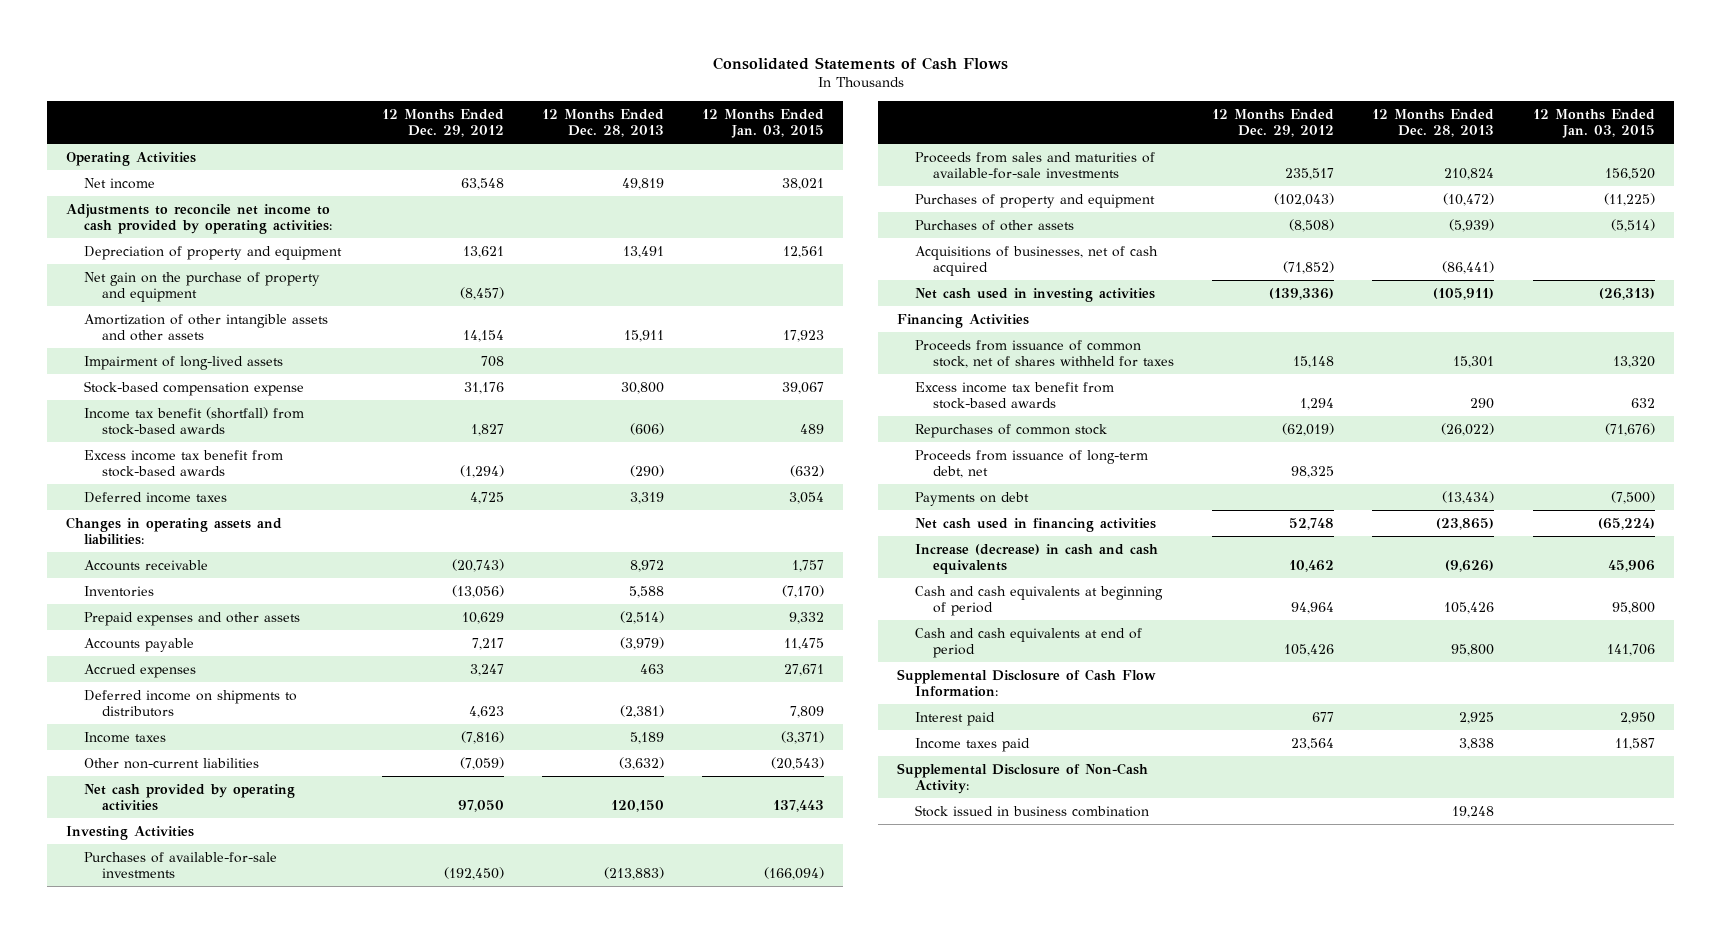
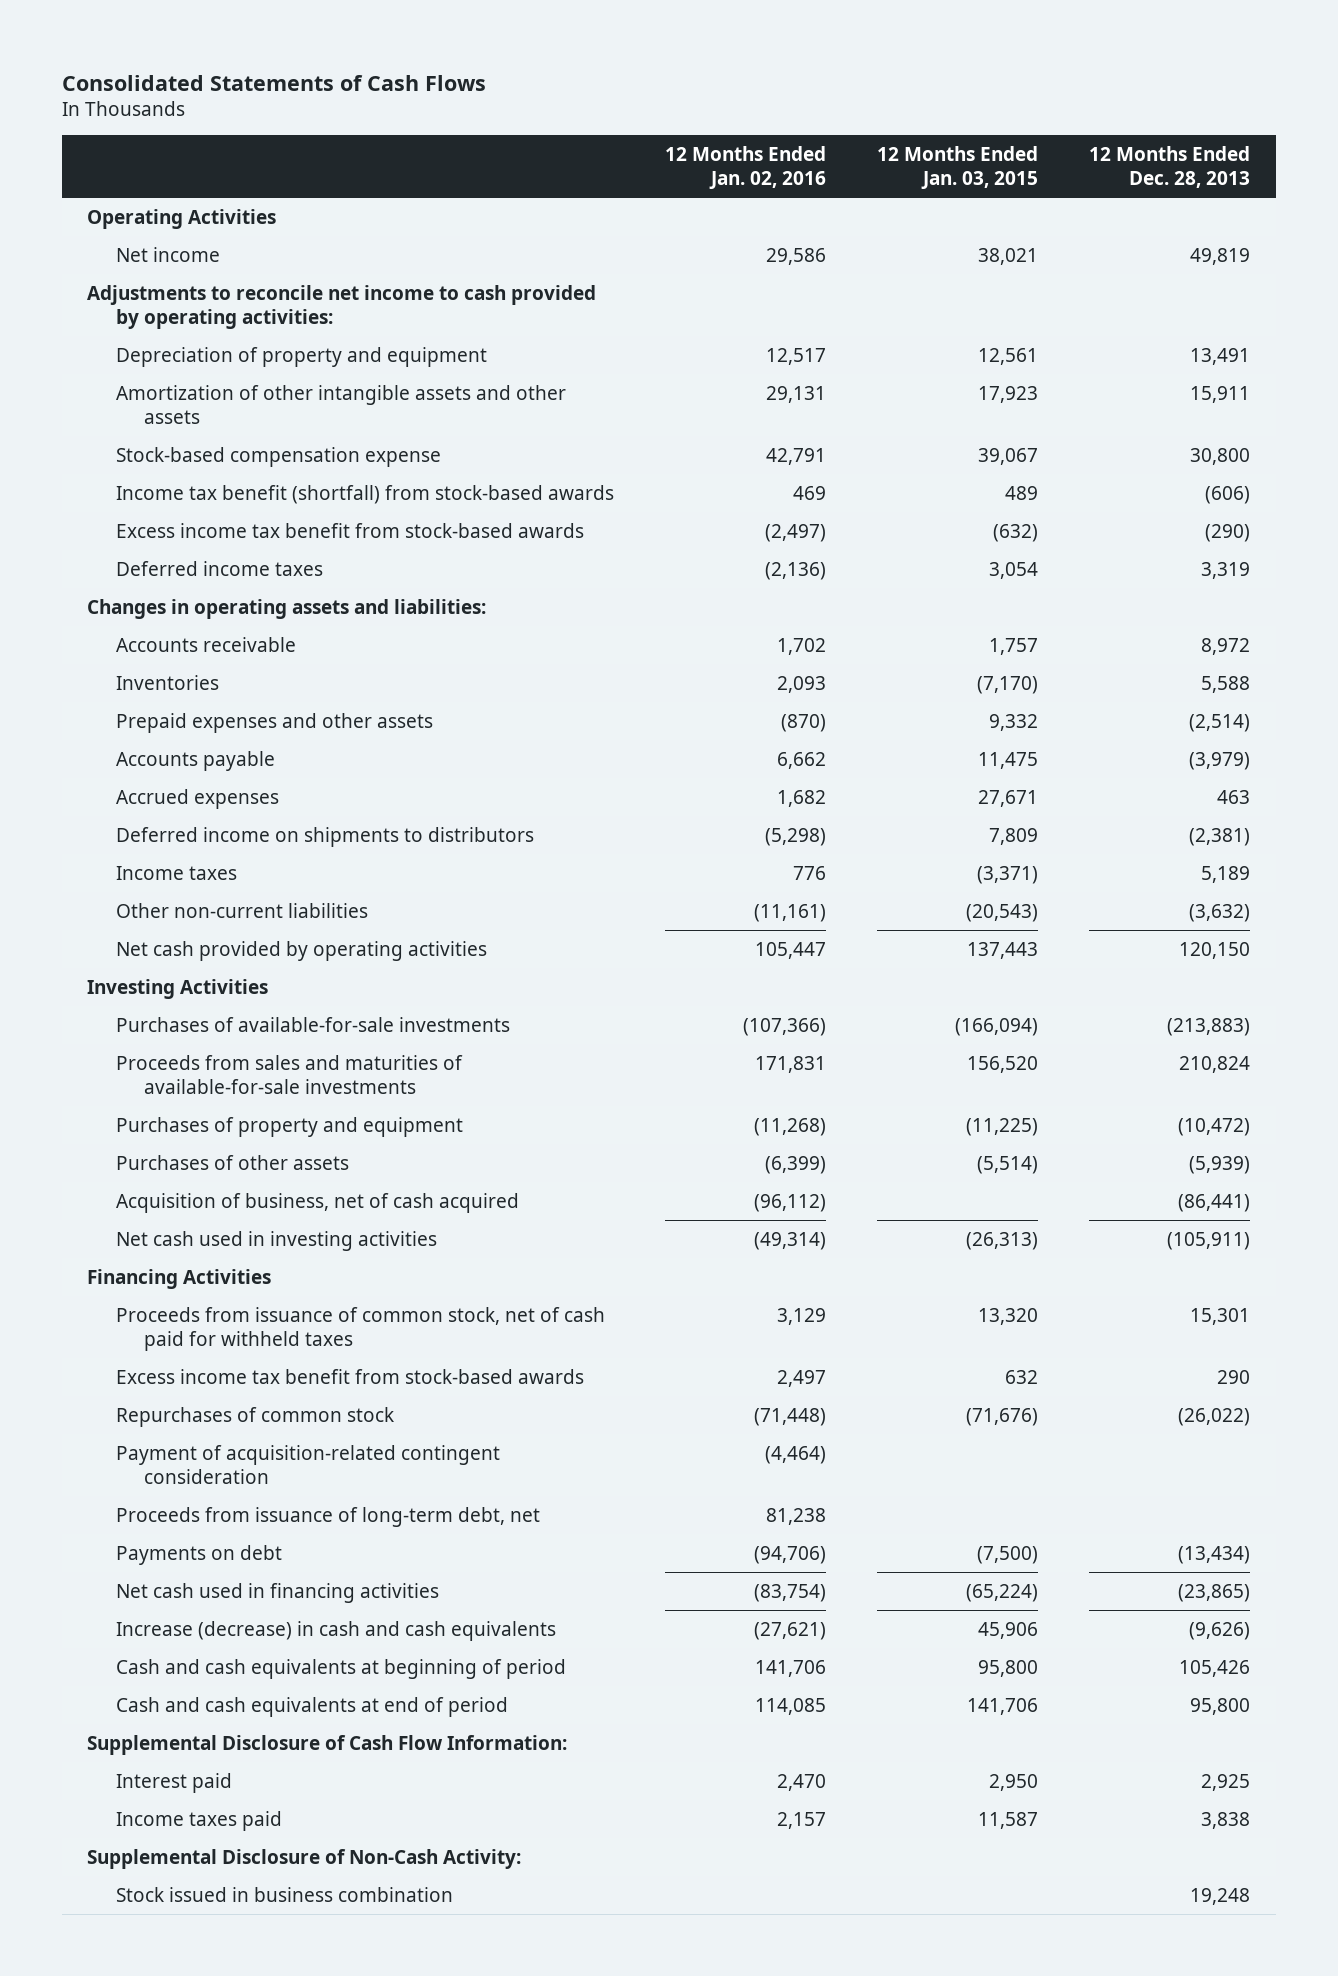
[381,108,504,137] 12 Months Ended Dec. 29, 2012 -> none
none -> [665,146,827,189] 12 Months Ended Jan. 02, 2016
[84,271,321,302] Net gain on the purchase of property and equipment -> none
[84,355,284,370] Impairment of long-lived assets -> none
[914,245,1158,276] Acquisitions of businesses, net of cash acquired -> [115,1192,519,1213] Acquisition of business, net of cash acquired
[914,339,1174,368] Proceeds from issuance of common stock, net of shares withheld for taxes -> [115,1306,605,1351] Proceeds from issuance of common stock, net of cash paid for withheld taxes
none -> [115,1444,500,1484] Payment of acquisition-related contingent consideration

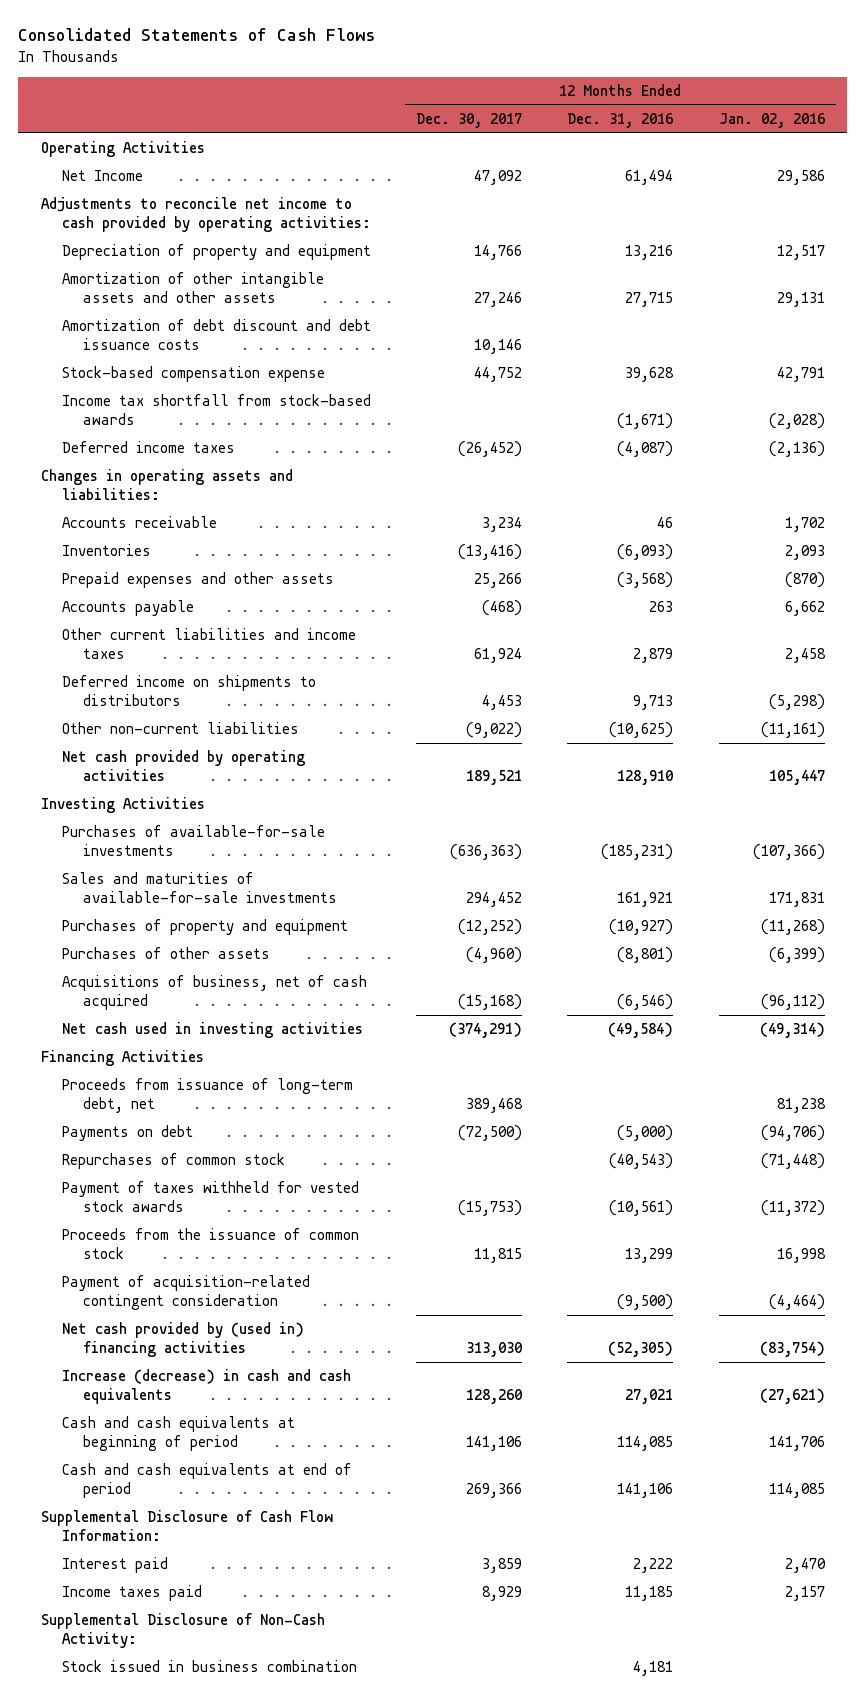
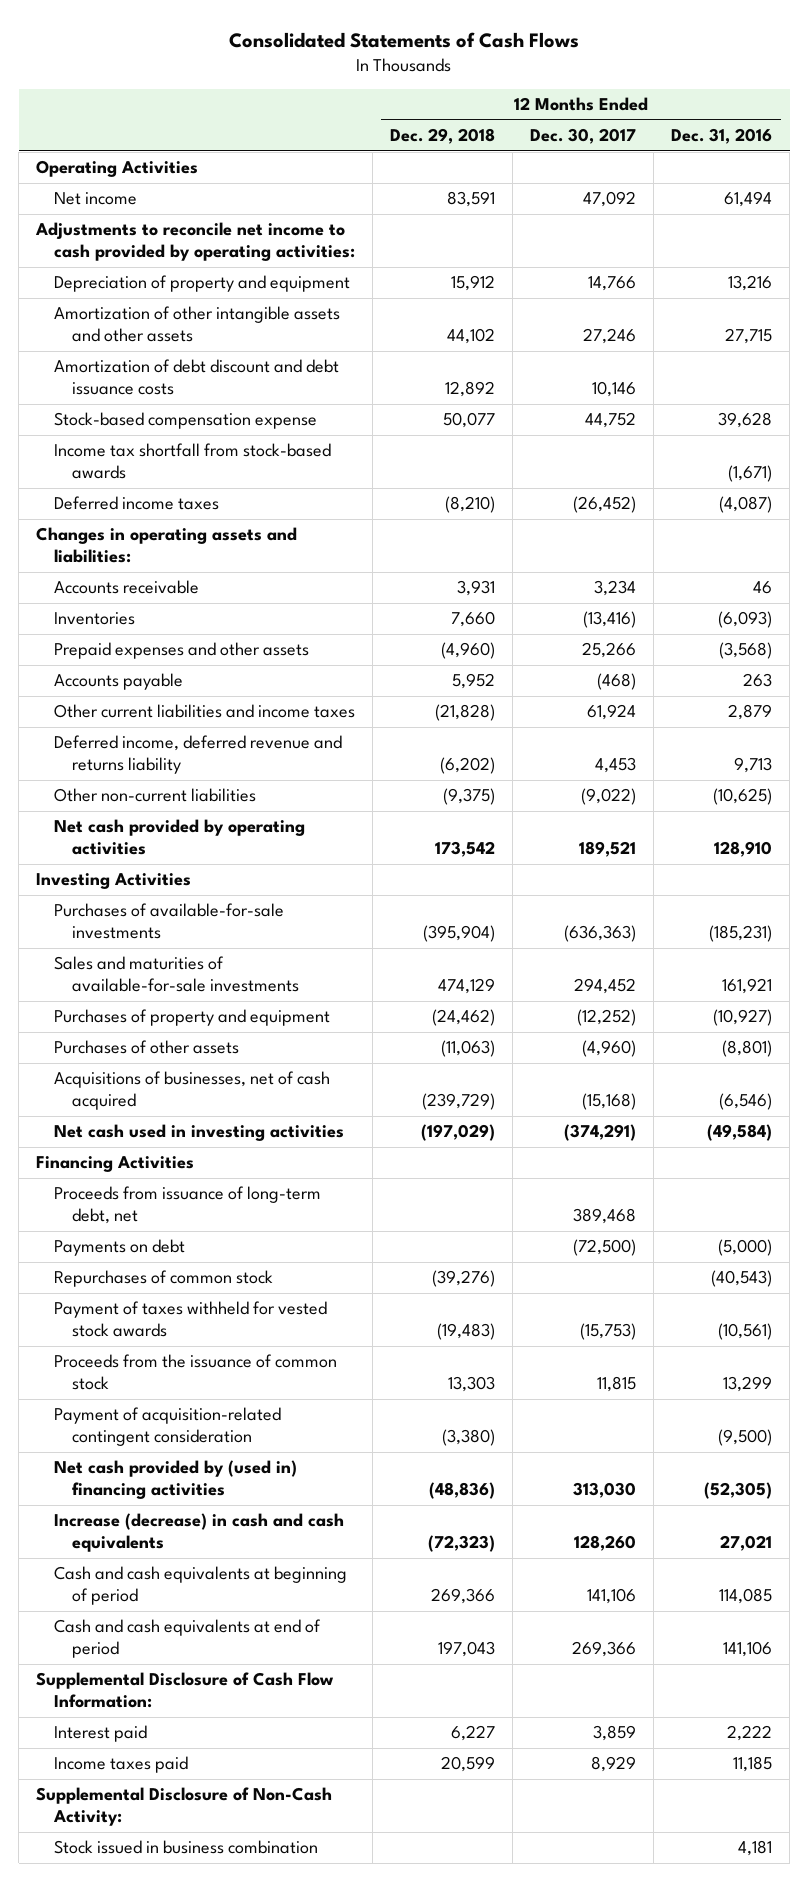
[718,112,825,128] Jan. 02, 2016 -> none
none -> [390,128,496,145] Dec. 29, 2018
[61,170,143,182] Net Income -> [54,192,138,206] Net income
[61,675,316,707] Deferred income on shipments to distributors -> [54,735,343,775] Deferred income, deferred revenue and returns liability
[61,975,367,1011] Acquisitions of business, net of cash acquired -> [54,1071,331,1111] Acquisitions of businesses, net of cash acquired

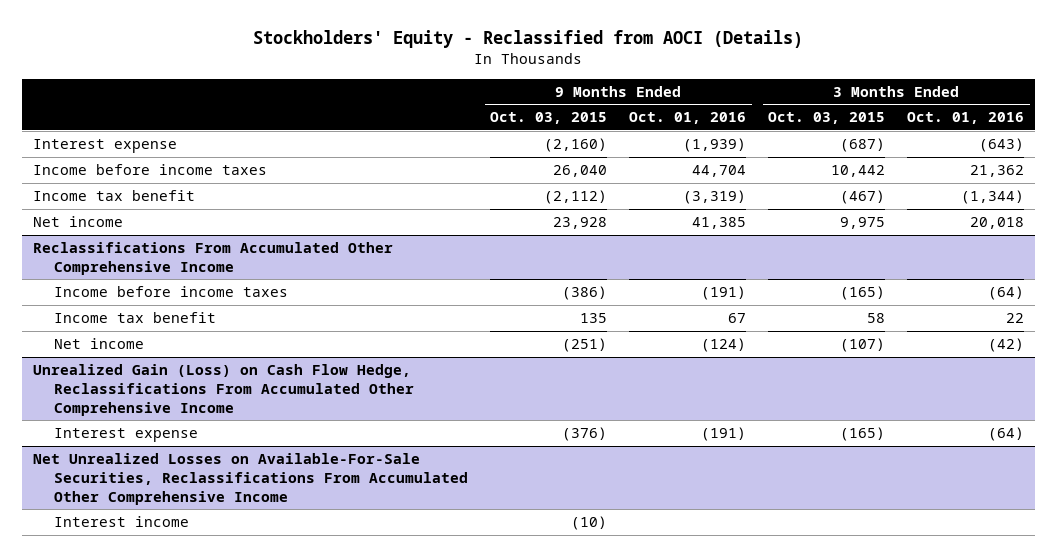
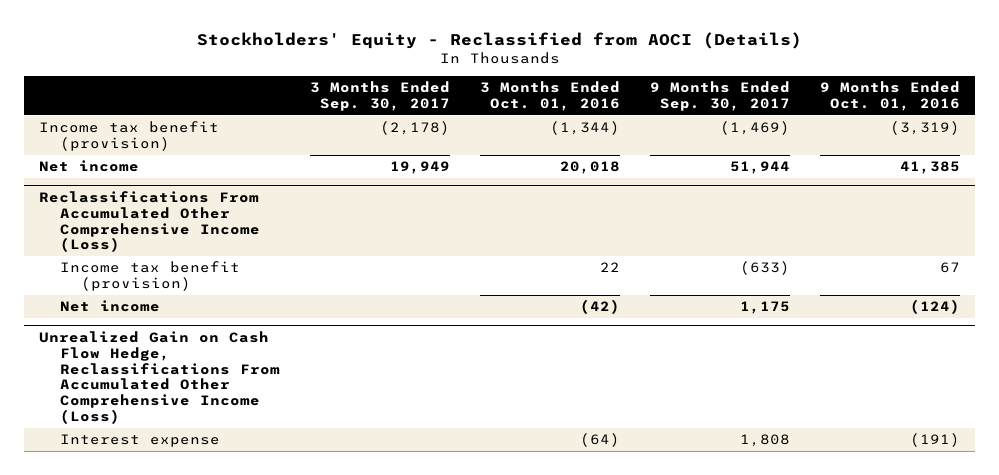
[490,112,608,125] Oct. 03, 2015 -> none
[768,112,886,125] Oct. 03, 2015 -> none
none -> [310,81,451,111] 3 Months Ended Sep. 30, 2017
none -> [650,81,791,111] 9 Months Ended Sep. 30, 2017
[32,139,177,154] Interest expense -> none
[32,164,267,176] Income before income taxes -> none
[32,190,195,202] Income tax benefit -> [39,121,220,151] Income tax benefit (provision)
[54,286,289,298] Income before income taxes -> none
[32,242,393,275] Reclassifications From Accumulated Other Comprehensive Income -> [39,191,261,253] Reclassifications From Accumulated Other Comprehensive Income (Loss)
[54,312,217,324] Income tax benefit -> [60,261,241,291] Income tax benefit (provision)
[32,364,415,416] Unrealized Gain (Loss) on Cash Flow Hedge, Reclassifications From Accumulated Other Comprehensive Income -> [39,331,281,424] Unrealized Gain on Cash Flow Hedge, Reclassifications From Accumulated Other Comprehensive Income (Loss)
[32,453,469,505] Net Unrealized Losses on Available-For-Sale Securities, Reclassifications From Accumulated Other Comprehensive Income -> none
[54,516,190,528] Interest income -> none

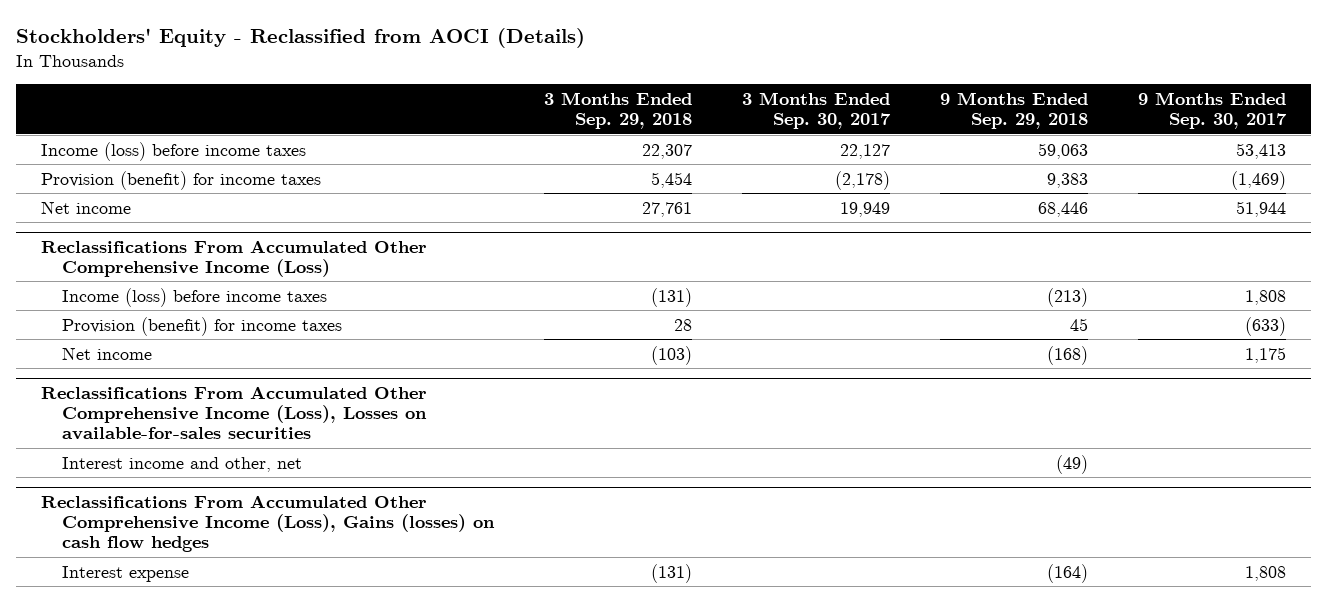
[480,81,621,111] 3 Months Ended Oct. 01, 2016 -> none
[820,81,961,111] 9 Months Ended Oct. 01, 2016 -> none
none -> [543,91,692,130] 3 Months Ended Sep. 29, 2018
none -> [939,91,1088,130] 9 Months Ended Sep. 29, 2018
none -> [40,141,306,161] Income (loss) before income taxes
[39,121,220,151] Income tax benefit (provision) -> [40,170,321,190] Provision (benefit) for income taxes
none -> [61,287,327,307] Income (loss) before income taxes
[60,261,241,291] Income tax benefit (provision) -> [61,316,342,336] Provision (benefit) for income taxes
none -> [40,385,427,441] Reclassifications From Accumulated Other Comprehensive Income (Loss), Losses on available-for-sales securities
none -> [61,456,302,472] Interest income and other, net
[39,331,281,424] Unrealized Gain on Cash Flow Hedge, Reclassifications From Accumulated Other Comprehensive Income (Loss) -> [40,494,495,553] Reclassifications From Accumulated Other Comprehensive Income (Loss), Gains (losses) on cash flow hedges

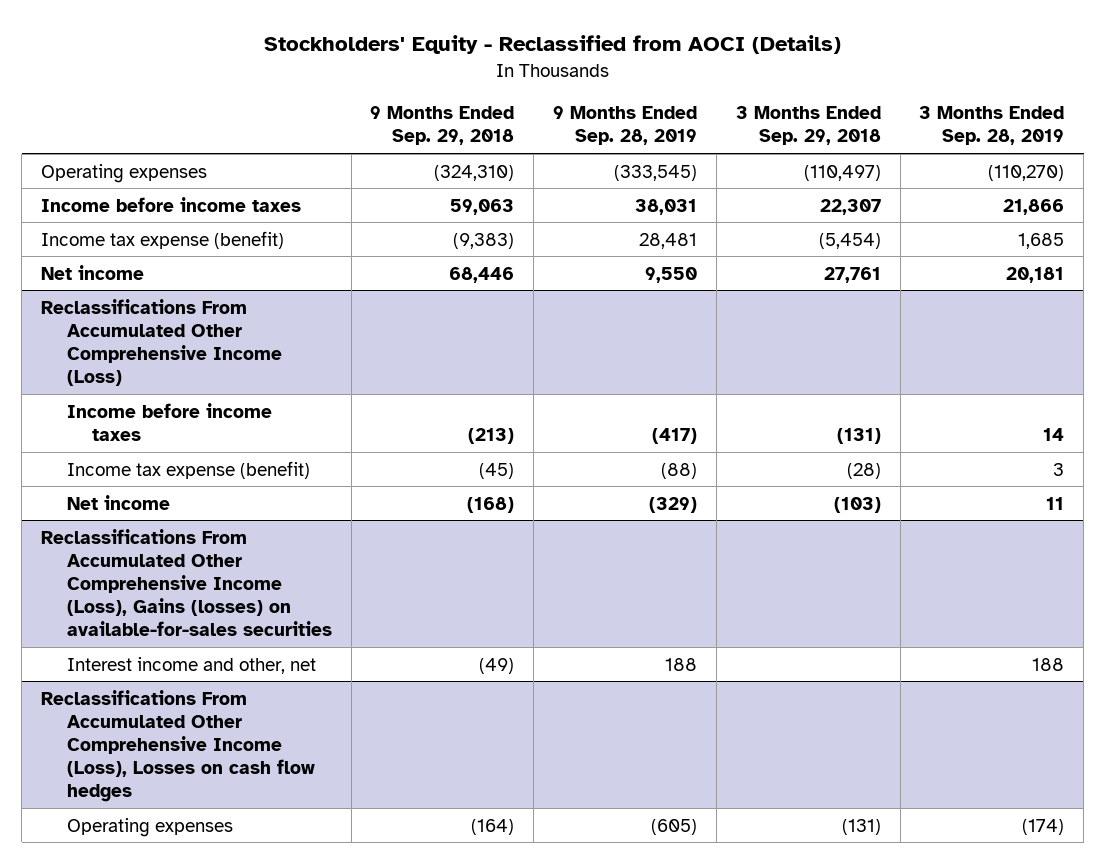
[741,91,891,130] 3 Months Ended Sep. 30, 2017 -> none
[1137,91,1287,130] 9 Months Ended Sep. 30, 2017 -> none
none -> [553,106,698,146] 9 Months Ended Sep. 28, 2019
none -> [919,106,1065,146] 3 Months Ended Sep. 28, 2019
none -> [41,163,208,183] Operating expenses
[40,141,306,161] Income (loss) before income taxes -> [41,196,302,212] Income before income taxes
[40,170,321,190] Provision (benefit) for income taxes -> [41,230,285,249] Income tax expense (benefit)
[650,171,692,188] 5,454 -> [818,232,881,249] (5,454)
[1046,172,1088,188] 9,383 -> [453,232,515,249] (9,383)
[61,287,327,307] Income (loss) before income taxes -> [66,402,272,441] Income before income taxes
[61,316,342,336] Provision (benefit) for income taxes -> [66,460,310,479] Income tax expense (benefit)
[673,318,692,331] 28 -> [846,462,881,479] (28)
[1069,317,1088,331] 45 -> [479,462,515,479] (45)
[40,385,427,441] Reclassifications From Accumulated Other Comprehensive Income (Loss), Losses on available-for-sales securities -> [41,528,332,637] Reclassifications From Accumulated Other Comprehensive Income (Loss), Gains (losses) on available-for-sales securities
[40,494,495,553] Reclassifications From Accumulated Other Comprehensive Income (Loss), Gains (losses) on cash flow hedges -> [41,689,315,803] Reclassifications From Accumulated Other Comprehensive Income (Loss), Losses on cash flow hedges
[61,565,189,582] Interest expense -> [66,817,233,837] Operating expenses

